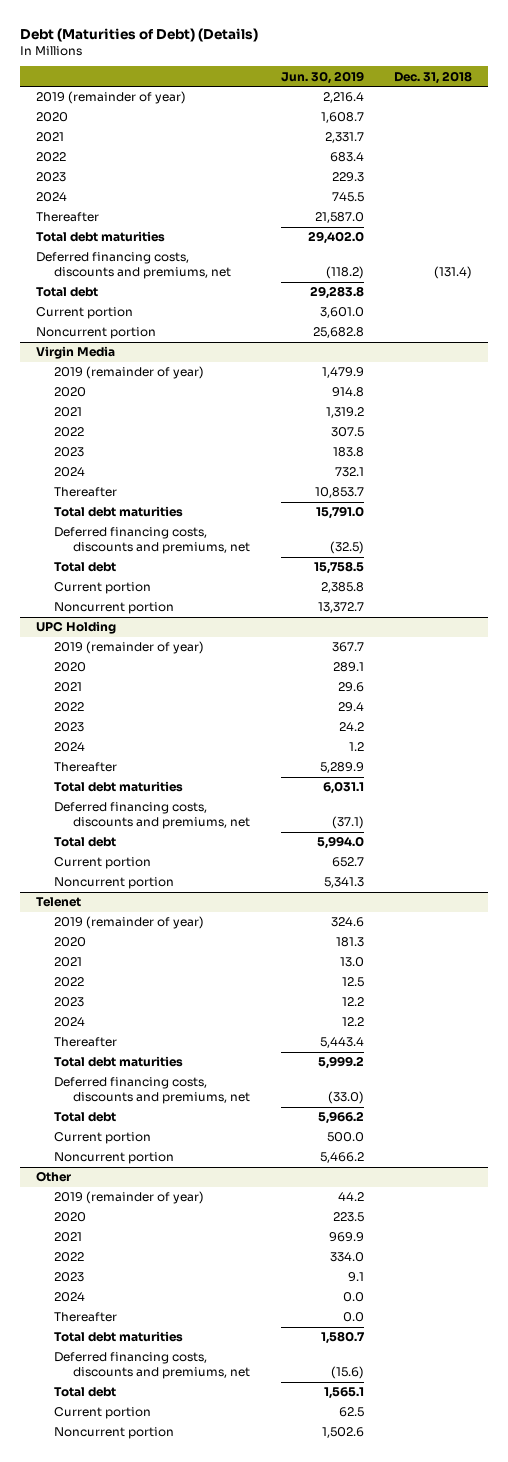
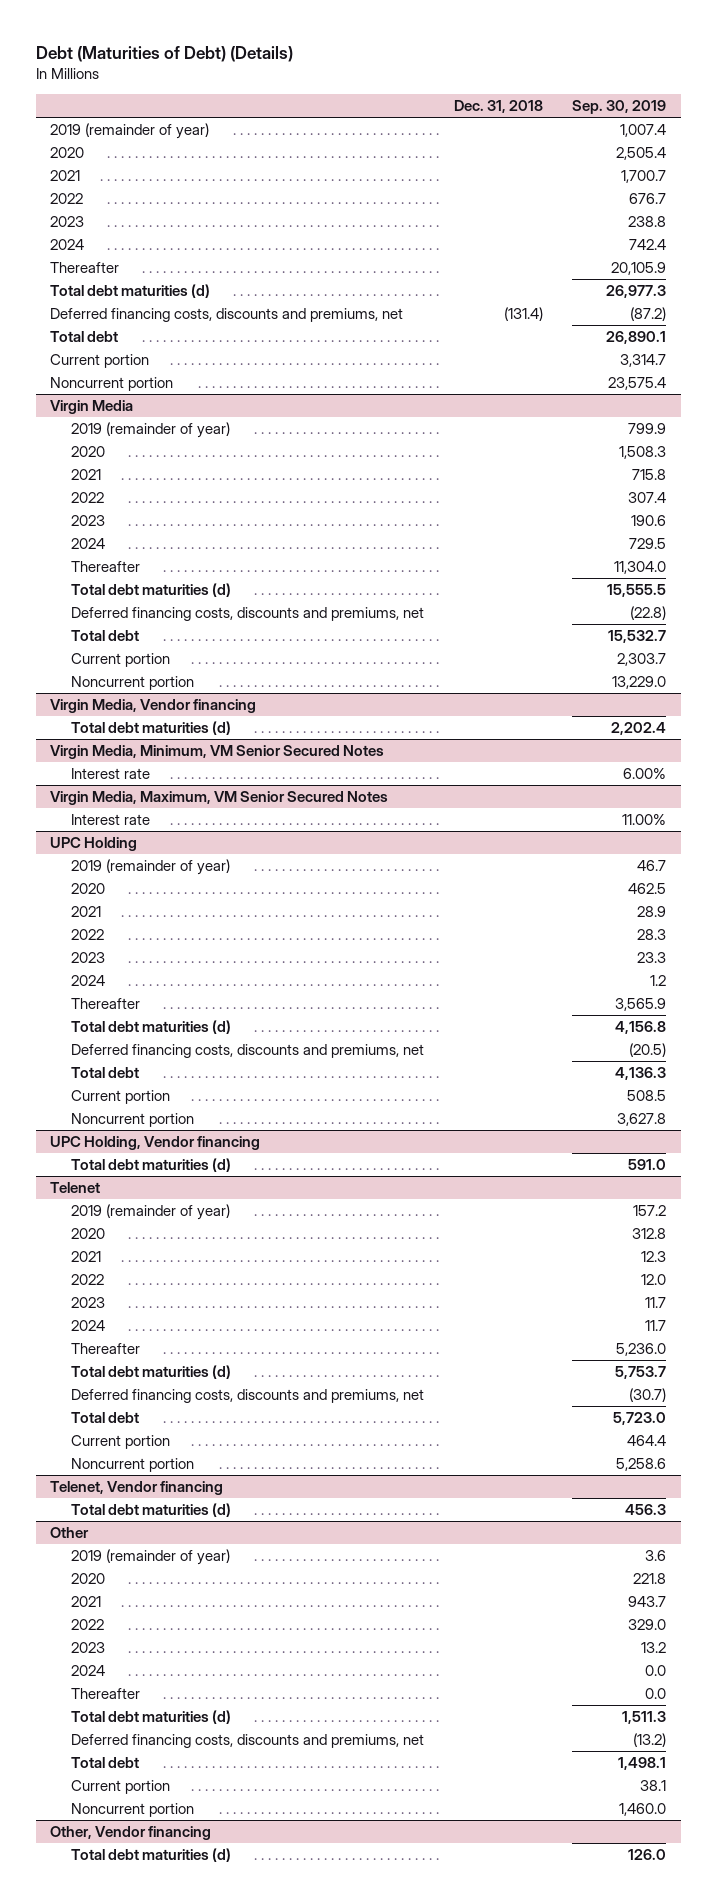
[280,70,364,84] Jun. 30, 2019 -> none
none -> [572,100,667,115] Sep. 30, 2019
[35,231,165,243] Total debt maturities -> [50,284,211,299] Total debt maturities (d)
[54,506,184,518] Total debt maturities -> [71,583,232,598] Total debt maturities (d)
none -> [50,699,257,714] Virgin Media, Vendor financing
none -> [71,721,232,736] Total debt maturities (d)
none -> [50,745,385,760] Virgin Media, Minimum, VM Senior Secured Notes
none -> [71,768,151,780] Interest rate
none -> [50,791,389,806] Virgin Media, Maximum, VM Senior Secured Notes
none -> [71,814,151,826] Interest rate
[54,781,184,793] Total debt maturities -> [71,1020,232,1035] Total debt maturities (d)
none -> [50,1136,261,1151] UPC Holding, Vendor financing
none -> [71,1158,232,1173] Total debt maturities (d)
[54,1056,184,1068] Total debt maturities -> [71,1365,232,1380] Total debt maturities (d)
none -> [50,1481,224,1496] Telenet, Vendor financing
none -> [71,1503,232,1518] Total debt maturities (d)
[54,1331,184,1343] Total debt maturities -> [71,1710,232,1725] Total debt maturities (d)
none -> [50,1826,212,1841] Other, Vendor financing
none -> [71,1848,232,1863] Total debt maturities (d)

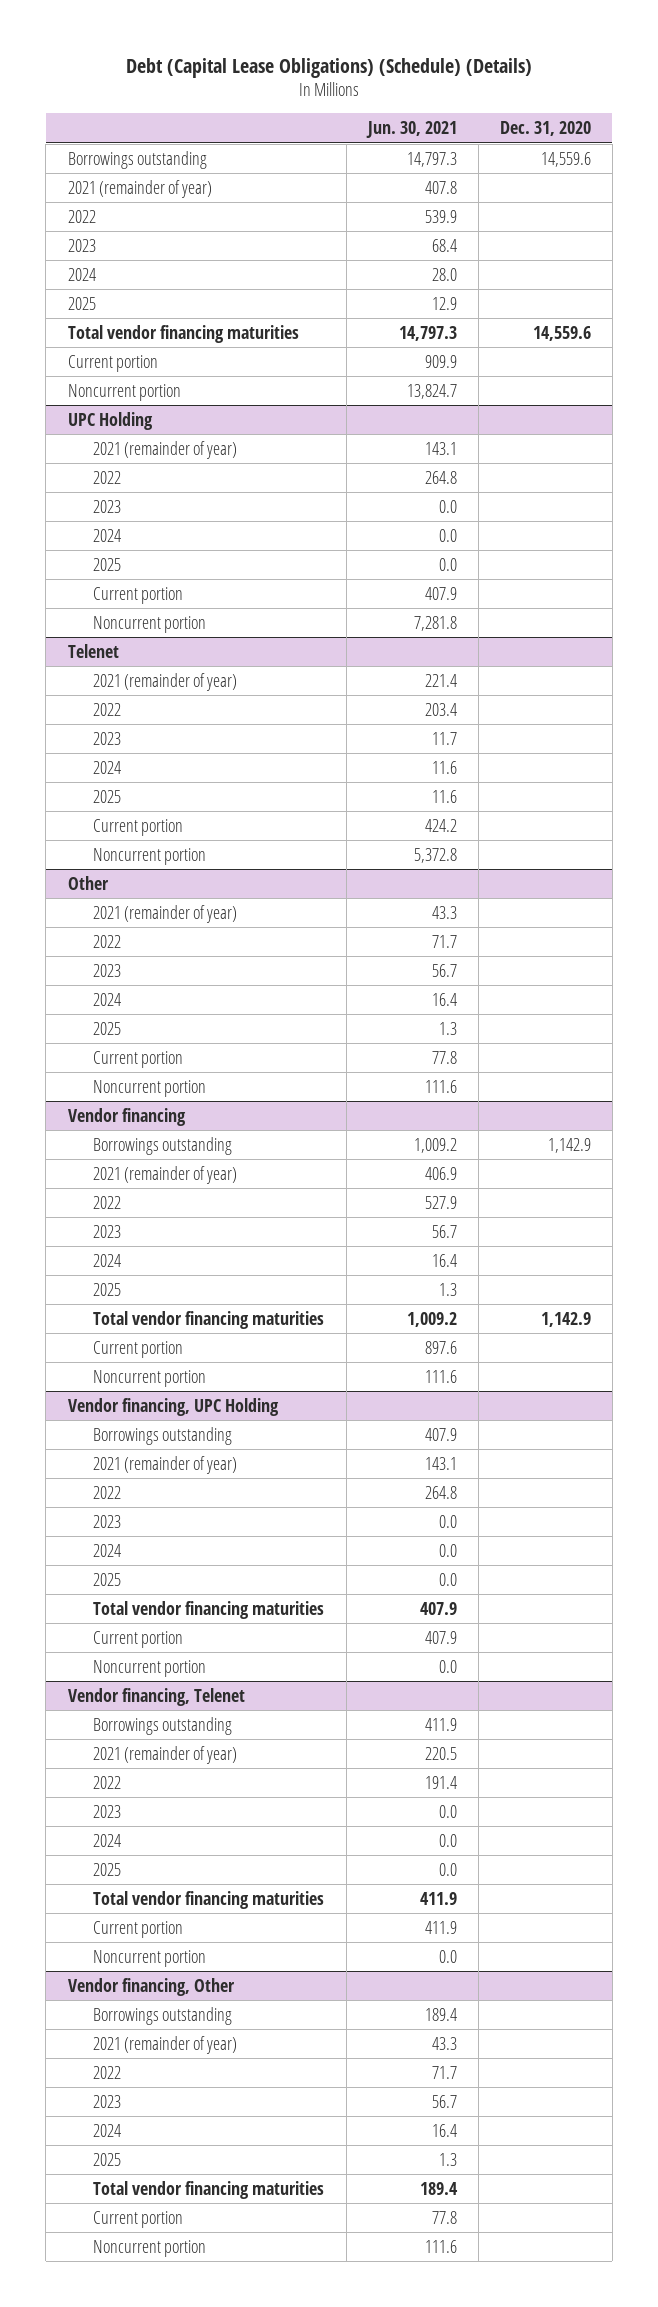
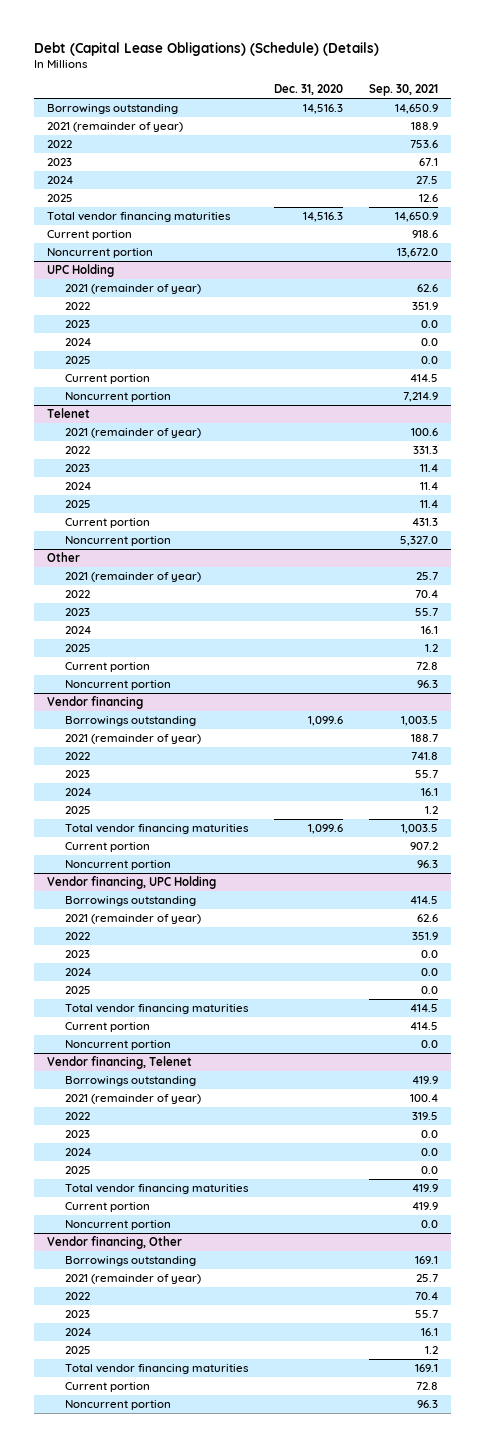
[365,121,457,139] Jun. 30, 2021 -> none
none -> [368,84,438,97] Sep. 30, 2021
[540,151,591,167] 14,559.6 -> [302,104,343,115] 14,516.3
[532,325,591,341] 14,559.6 -> [302,212,343,223] 14,516.3
[547,1137,591,1153] 1,142.9 -> [307,716,343,727] 1,099.6
[540,1311,591,1327] 1,142.9 -> [307,824,343,835] 1,099.6

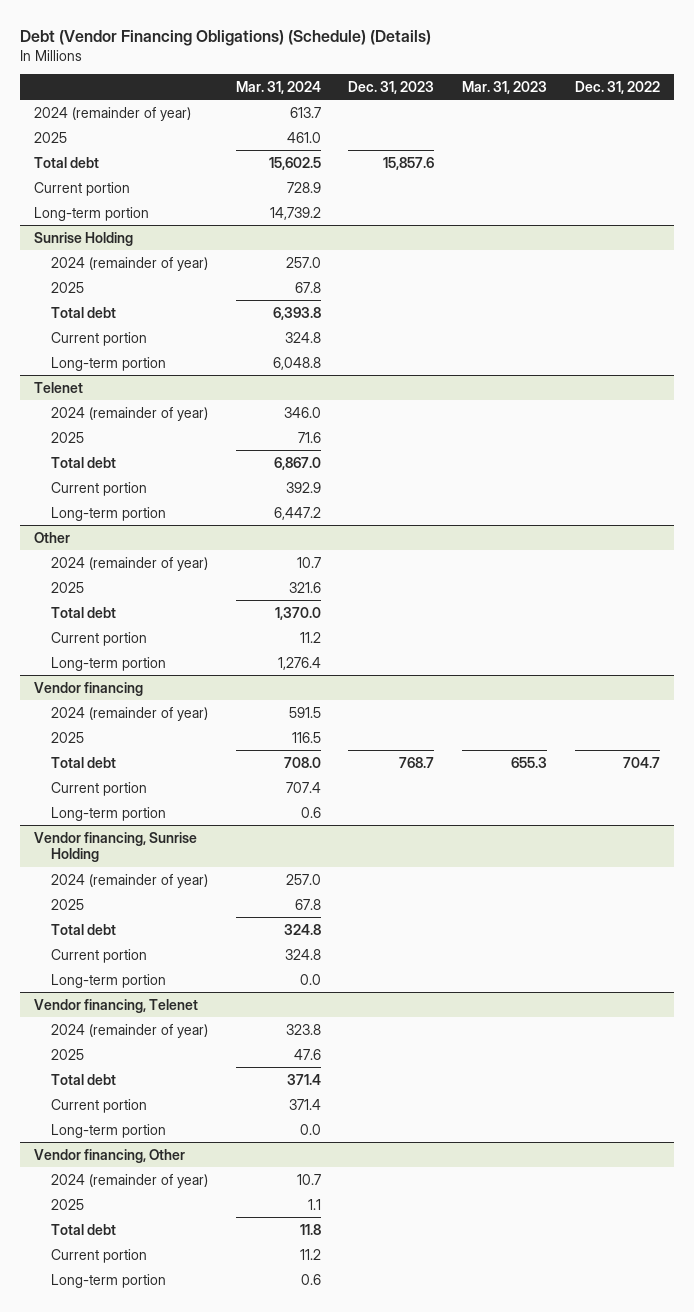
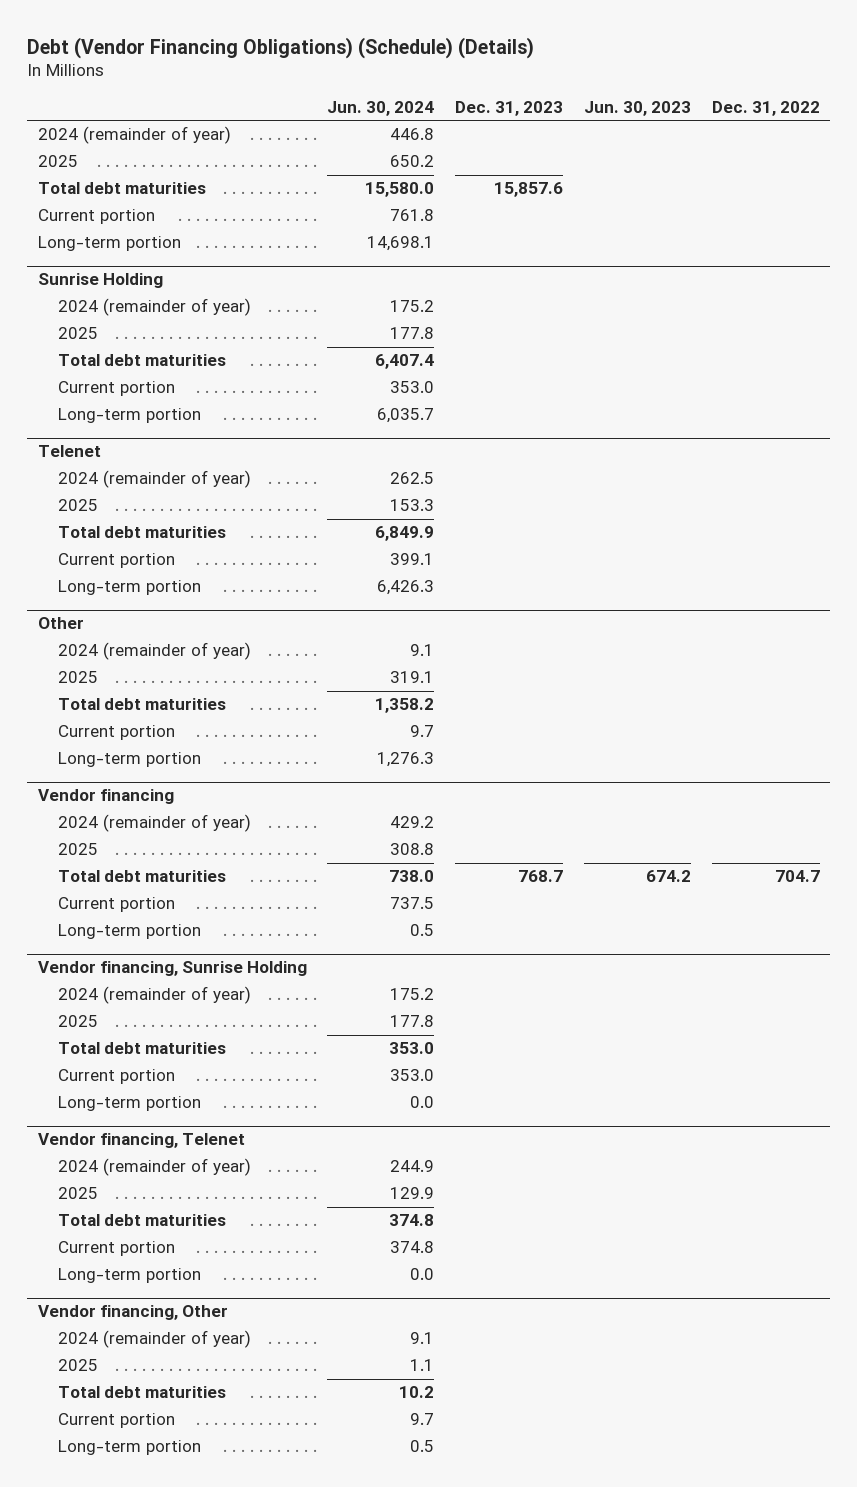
[235,80,321,94] Mar. 31, 2024 -> none
[462,80,548,94] Mar. 31, 2023 -> none
none -> [327,100,435,116] Jun. 30, 2024
none -> [583,100,691,116] Jun. 30, 2023
[34,156,100,168] Total debt -> [37,182,206,195] Total debt maturities
[51,306,117,318] Total debt -> [57,354,226,367] Total debt maturities
[51,456,117,468] Total debt -> [57,526,226,539] Total debt maturities
[51,606,117,618] Total debt -> [57,698,226,711] Total debt maturities
[51,756,117,768] Total debt -> [57,870,226,883] Total debt maturities
[51,923,117,935] Total debt -> [57,1042,226,1055] Total debt maturities
[51,1073,117,1085] Total debt -> [57,1214,226,1227] Total debt maturities
[51,1223,117,1235] Total debt -> [57,1386,226,1399] Total debt maturities

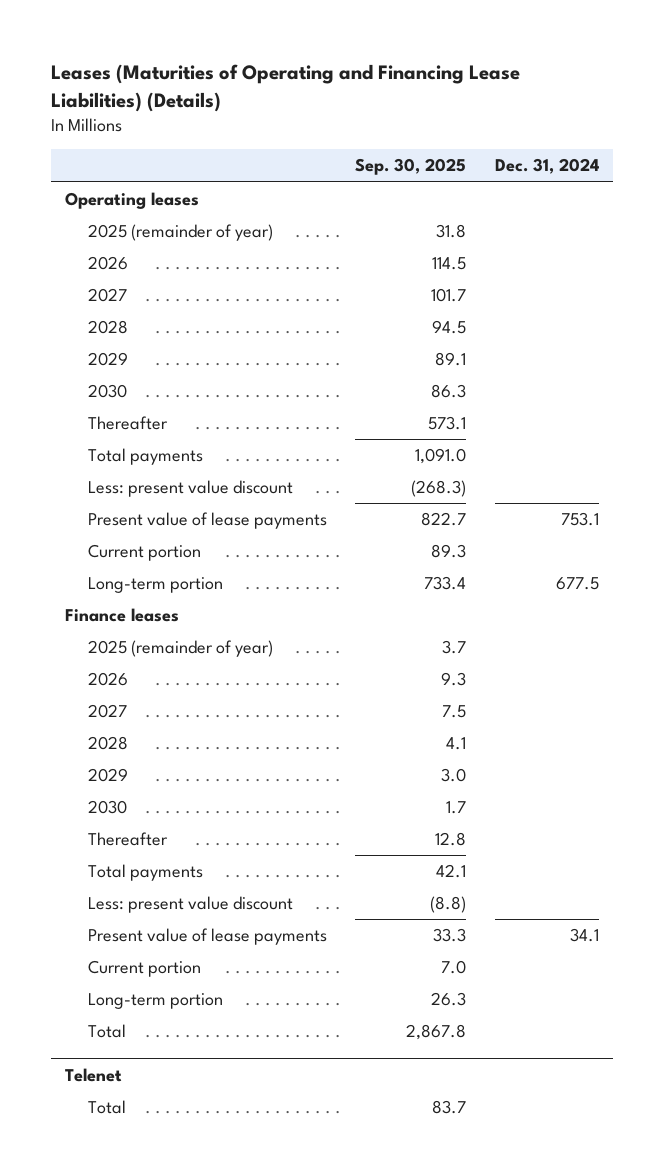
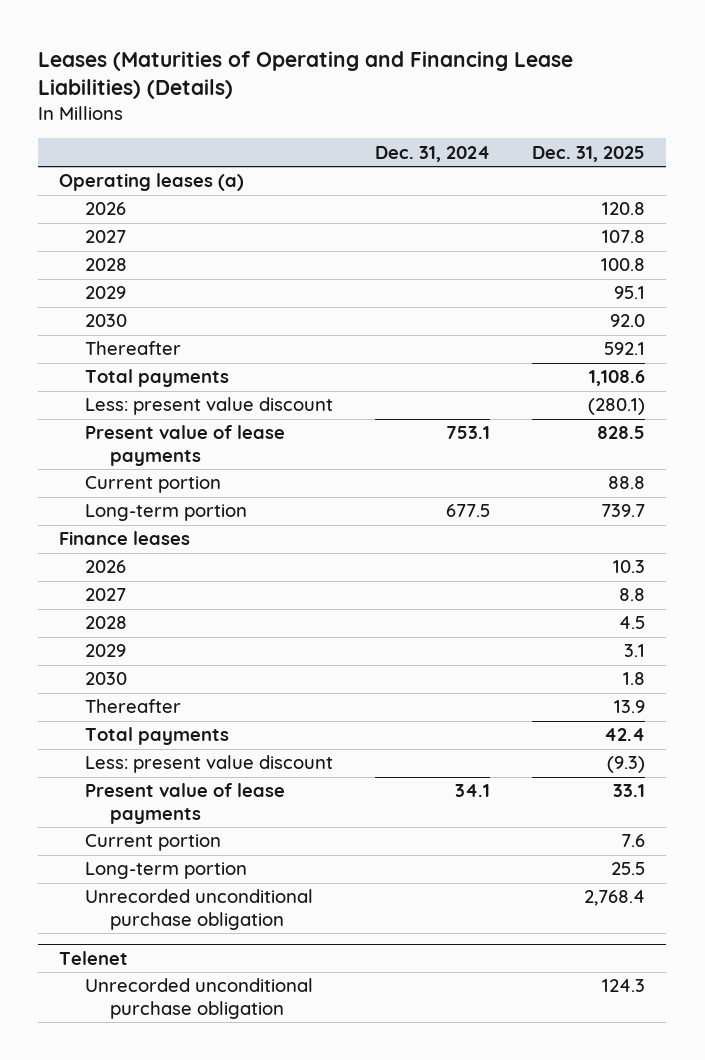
[355,158,467,176] Sep. 30, 2025 -> none
none -> [532,145,646,162] Dec. 31, 2025
[87,224,273,242] 2025 (remainder of year) -> none
[65,192,200,210] Operating leases -> [59,173,245,192] Operating leases (a)
[87,640,273,658] 2025 (remainder of year) -> none
[87,1024,126,1039] Total -> [84,889,313,931] Unrecorded unconditional purchase obligation
[87,1100,126,1115] Total -> [84,978,313,1020] Unrecorded unconditional purchase obligation

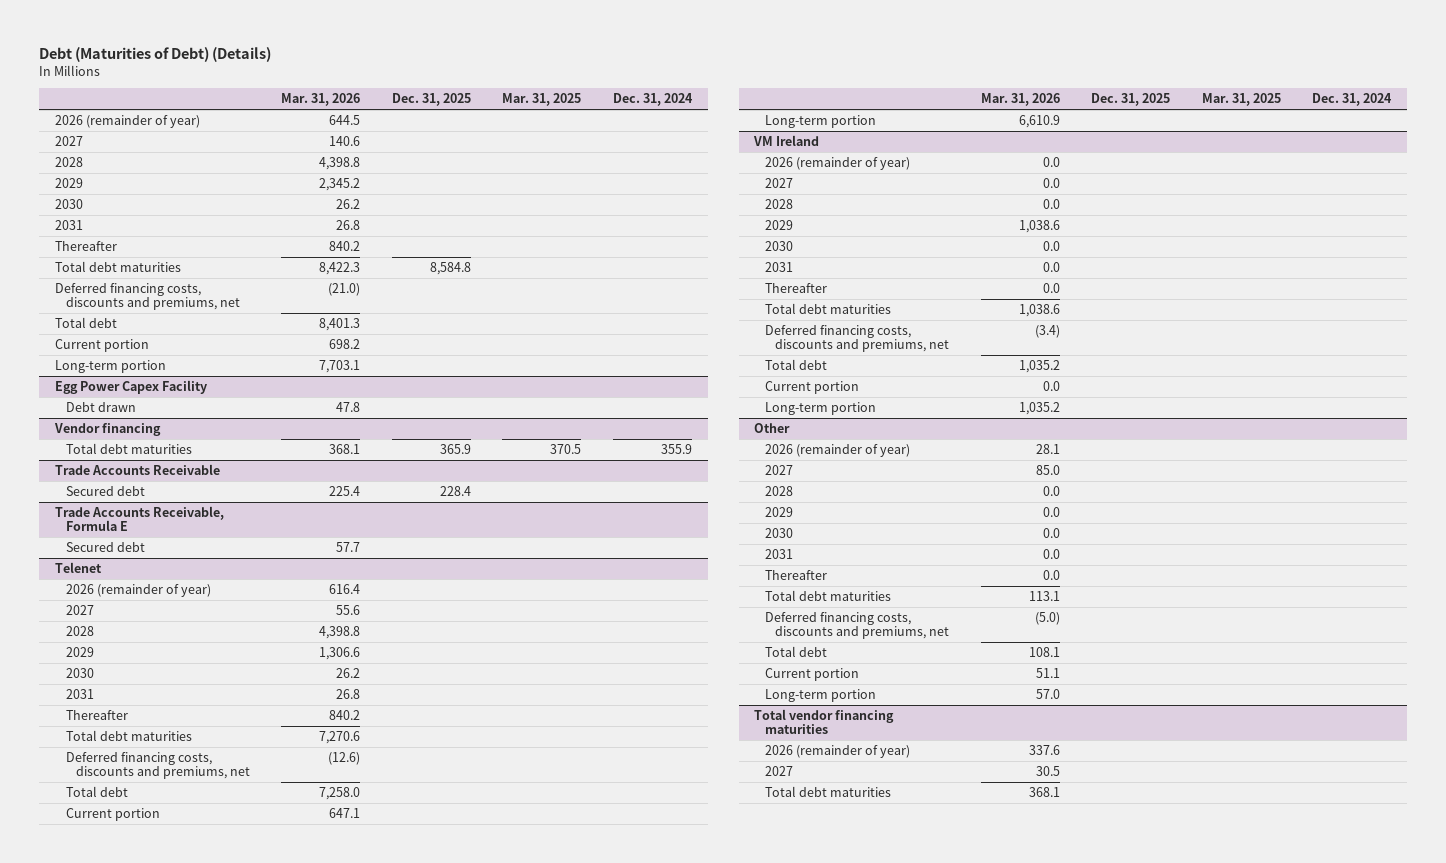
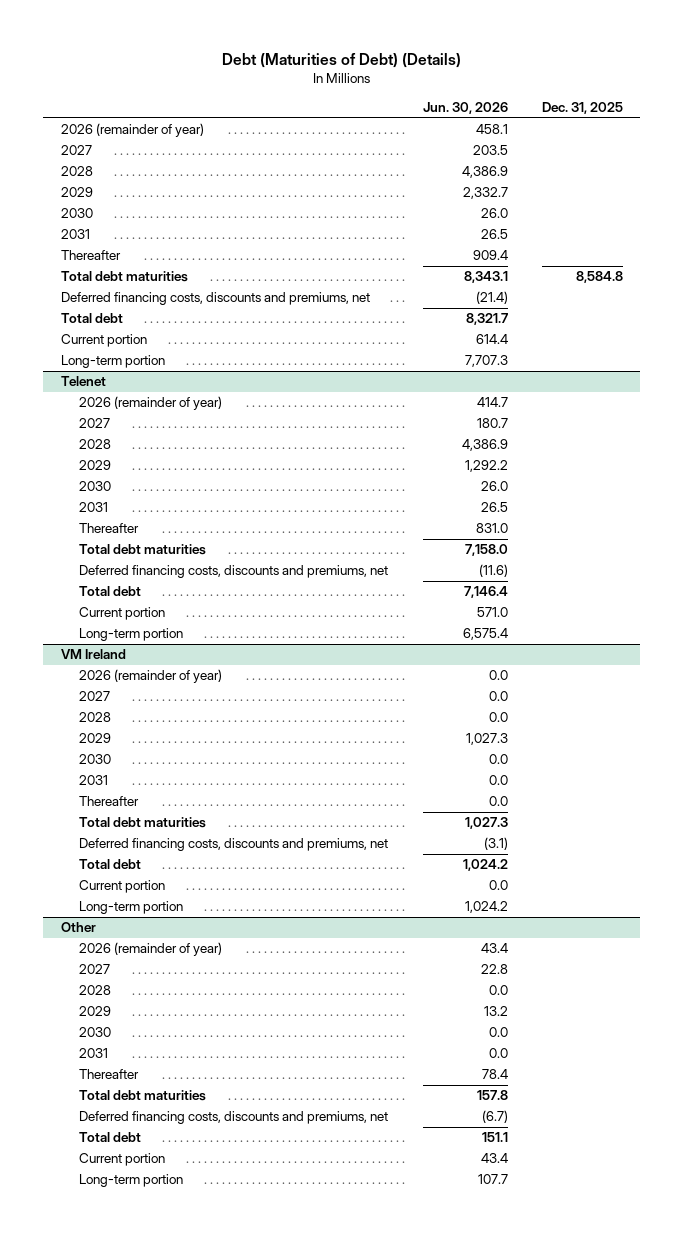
[281,93,361,107] Mar. 31, 2026 -> none
[502,93,582,107] Mar. 31, 2025 -> none
[612,93,693,107] Dec. 31, 2024 -> none
none -> [422,102,508,115] Jun. 30, 2026
[55,380,208,395] Egg Power Capex Facility -> none
[65,402,136,413] Debt drawn -> none
[54,423,162,437] Vendor financing -> none
[65,443,192,455] Total debt maturities -> none
[55,464,221,476] Trade Accounts Receivable -> none
[65,486,145,497] Secured debt -> none
[55,506,225,532] Trade Accounts Receivable, Formula E -> none
[65,542,145,553] Secured debt -> none
[754,709,895,735] Total vendor financing maturities -> none
[764,745,910,759] 2026 (remainder of year) -> none
[764,766,793,777] 2027 -> none
[764,786,891,798] Total debt maturities -> none

